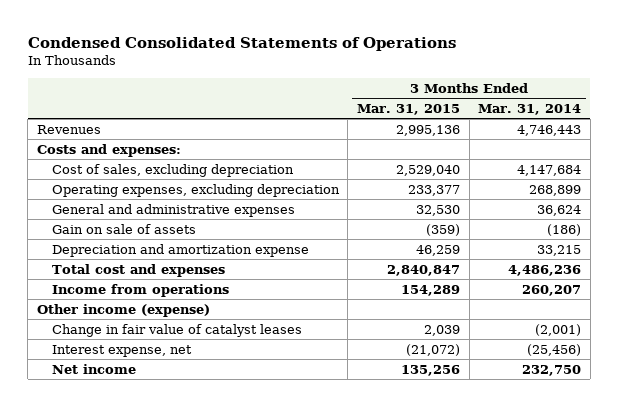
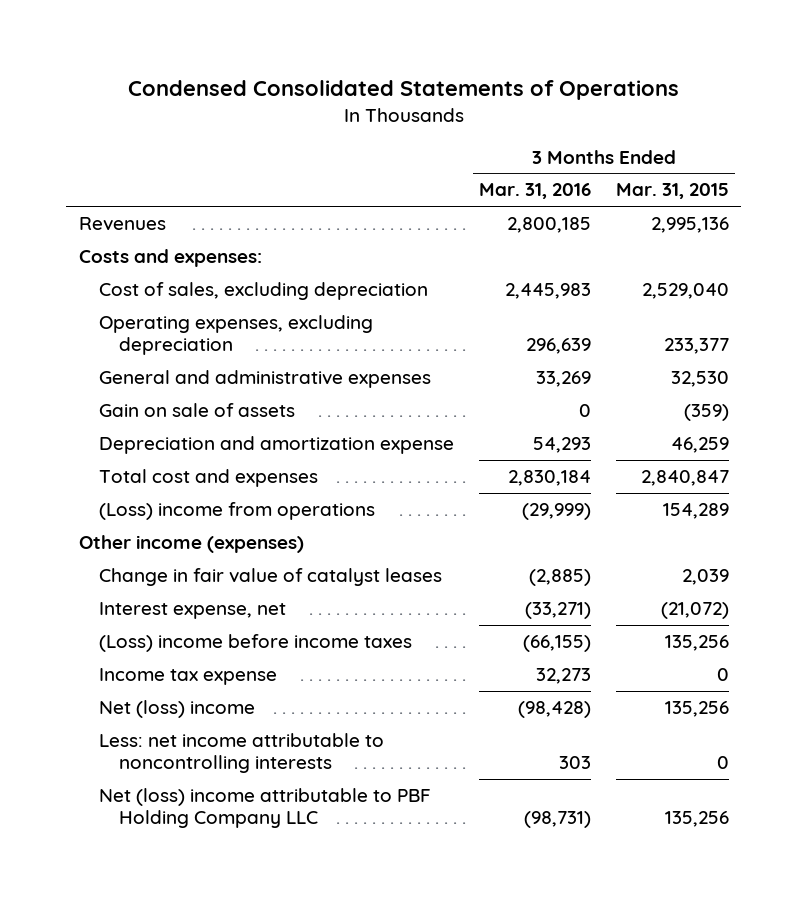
[478,103,582,115] Mar. 31, 2014 -> none
none -> [478,183,591,200] Mar. 31, 2016
[51,283,229,297] Income from operations -> [98,502,375,521] (Loss) income from operations
[36,303,210,317] Other income (expense) -> [78,535,304,554] Other income (expenses)
none -> [98,634,412,653] (Loss) income before income taxes
none -> [98,668,277,686] Income tax expense
[51,363,136,374] Net income -> [98,700,255,719] Net (loss) income
none -> [98,733,384,774] Less: net income attributable to noncontrolling interests
none -> [98,788,431,829] Net (loss) income attributable to PBF Holding Company LLC

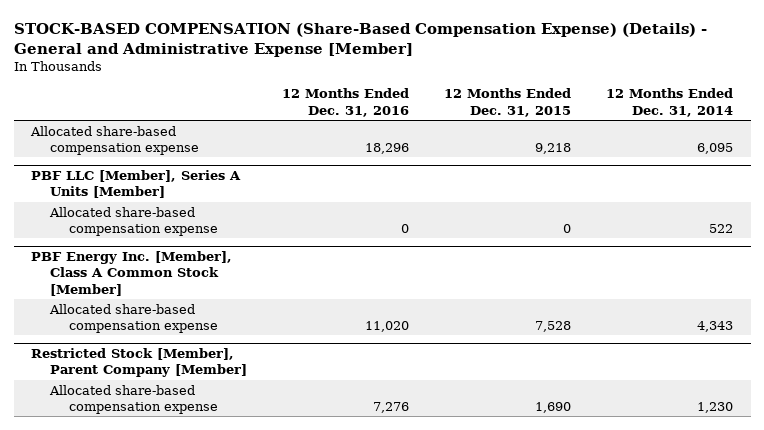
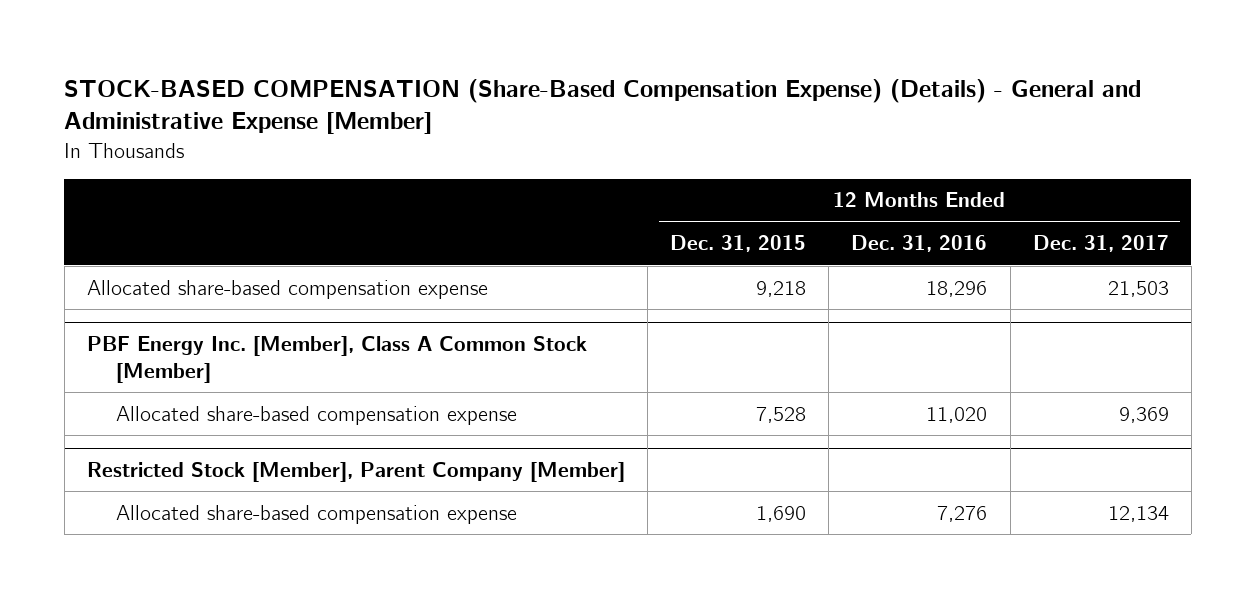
[606,88,734,117] 12 Months Ended Dec. 31, 2014 -> none
none -> [1032,235,1169,253] Dec. 31, 2017
[31,169,242,199] PBF LLC [Member], Series A Units [Member] -> none
[49,206,219,237] Allocated share-based compensation expense -> none

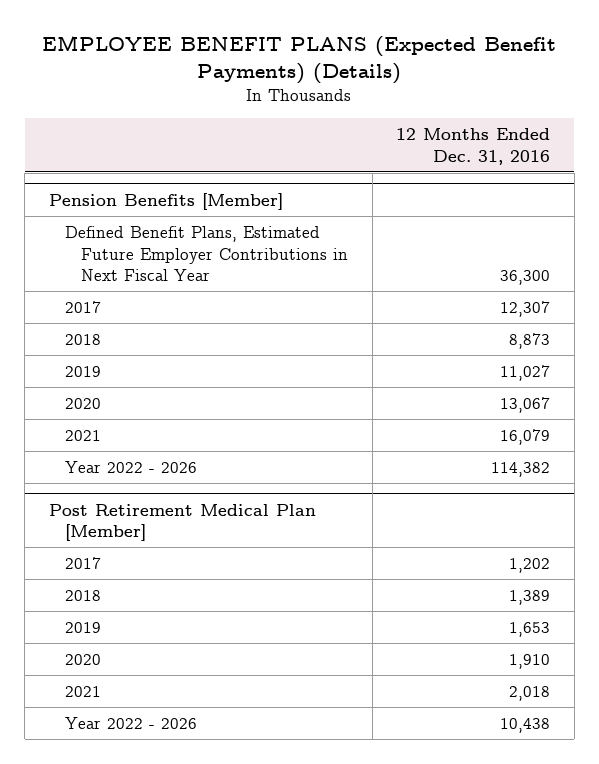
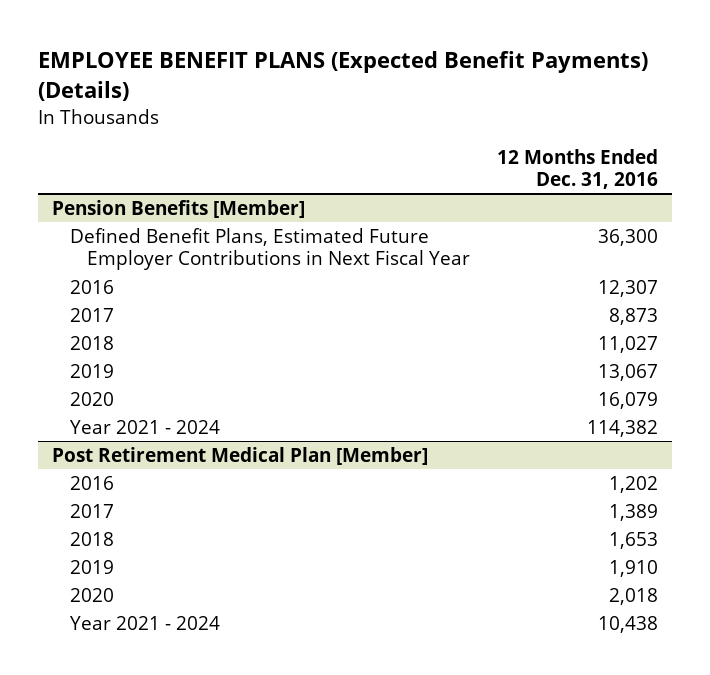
[64,429,101,441] 2021 -> none
none -> [69,279,114,294] 2016
[500,300,551,317] 12,307 -> [609,307,659,325] 8,873
[509,332,551,349] 8,873 -> [598,335,659,353] 11,027
[500,364,551,381] 11,027 -> [598,363,659,381] 13,067
[500,396,551,413] 13,067 -> [598,391,659,409] 16,079
[64,460,197,473] Year 2022 - 2026 -> [69,419,220,434] Year 2021 - 2024
[64,685,101,697] 2021 -> none
none -> [69,475,114,490] 2016
[509,557,551,573] 1,202 -> [609,503,659,521] 1,389
[509,589,551,605] 1,389 -> [609,531,659,549] 1,653
[509,621,551,637] 1,653 -> [609,559,659,577] 1,910
[509,653,551,669] 1,910 -> [609,587,659,605] 2,018
[64,716,197,729] Year 2022 - 2026 -> [69,615,220,630] Year 2021 - 2024

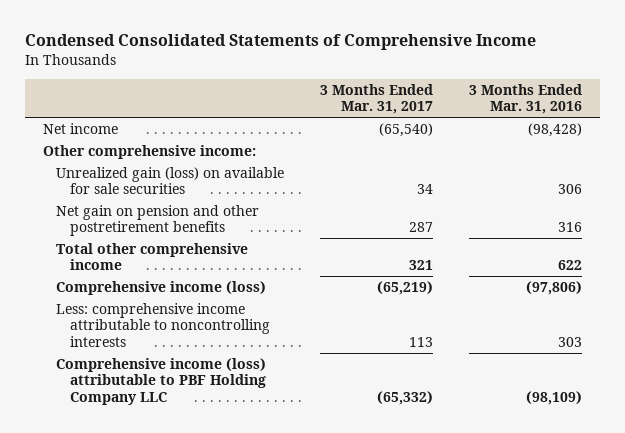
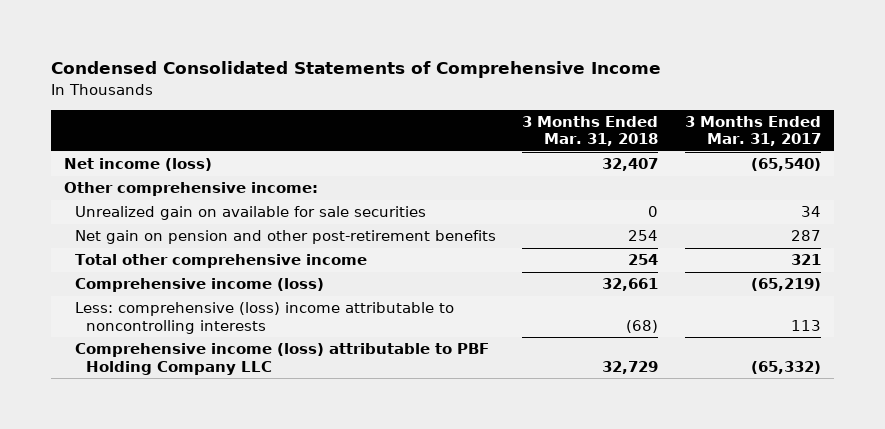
[469,83,583,115] 3 Months Ended Mar. 31, 2016 -> none
none -> [522,115,659,147] 3 Months Ended Mar. 31, 2018
[42,122,118,134] Net income -> [64,158,213,172] Net income (loss)
[56,166,285,195] Unrealized gain (loss) on available for sale securities -> [75,206,427,221] Unrealized gain on available for sale securities
[56,204,260,237] Net gain on pension and other postretirement benefits -> [75,230,497,245] Net gain on pension and other post-retirement benefits
[56,302,270,347] Less: comprehensive income attributable to noncontrolling interests -> [75,302,455,334] Less: comprehensive (loss) income attributable to noncontrolling interests

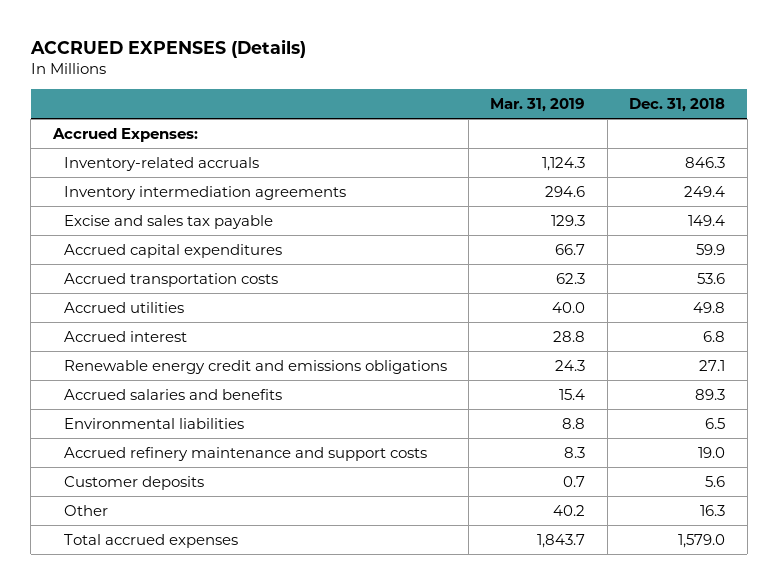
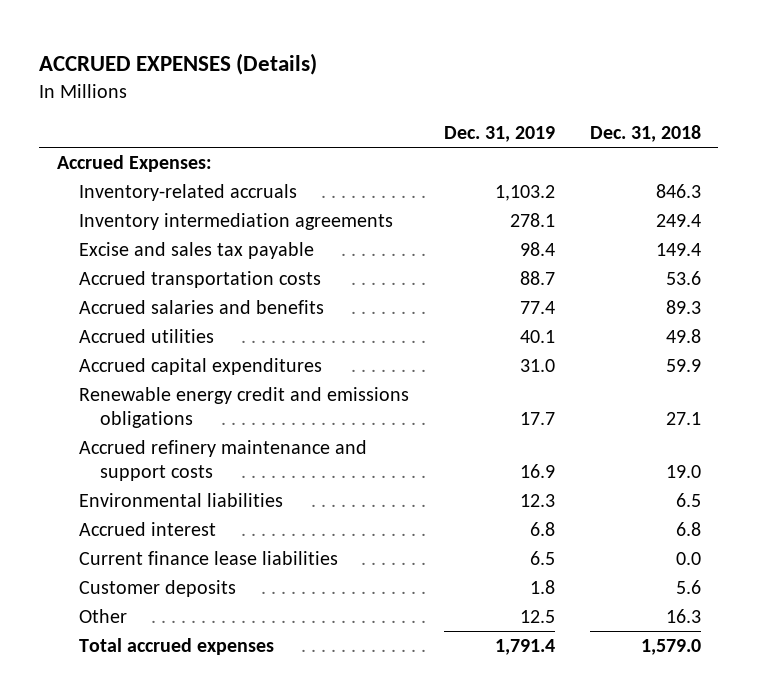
[490,98,586,113] Mar. 31, 2019 -> none
none -> [443,126,555,143] Dec. 31, 2019
[63,388,282,400] Accrued salaries and benefits -> [78,300,324,315] Accrued salaries and benefits
[63,243,282,258] Accrued capital expenditures -> [78,358,322,376] Accrued capital expenditures
[63,417,244,429] Environmental liabilities -> [78,493,283,508] Environmental liabilities
[63,330,187,342] Accrued interest -> [78,522,216,537] Accrued interest
none -> [78,551,338,566] Current finance lease liabilities

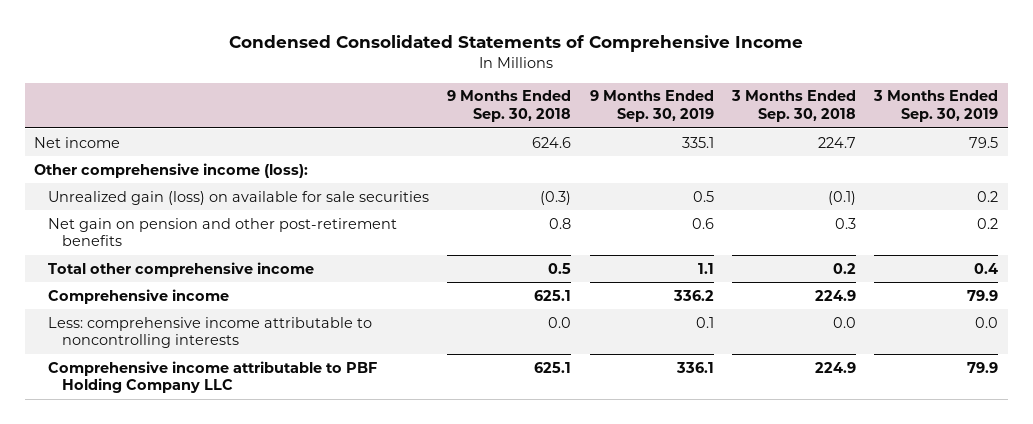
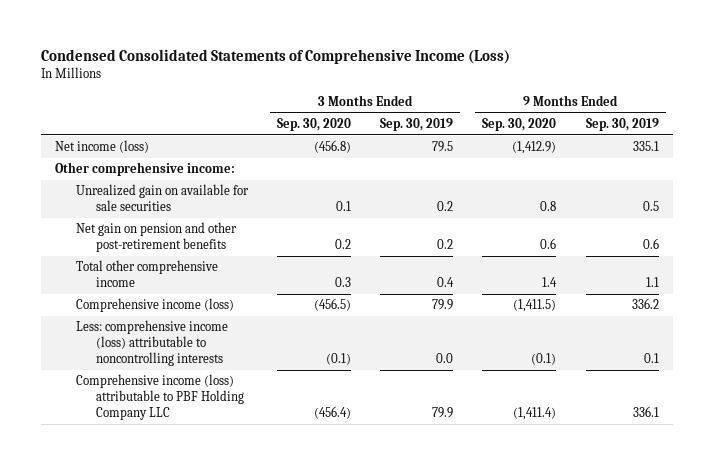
[229,35,804,53] Condensed Consolidated Statements of Comprehensive Income -> [40,48,510,64] Condensed Consolidated Statements of Comprehensive Income (Loss)
[447,90,572,123] 9 Months Ended Sep. 30, 2018 -> none
[731,90,857,123] 3 Months Ended Sep. 30, 2018 -> none
none -> [276,118,351,132] Sep. 30, 2020
none -> [482,118,557,132] Sep. 30, 2020
[34,136,121,148] Net income -> [55,140,150,154] Net income (loss)
[34,162,309,178] Other comprehensive income (loss): -> [55,162,236,177] Other comprehensive income:
[47,190,429,205] Unrealized gain (loss) on available for sale securities -> [75,184,249,212] Unrealized gain on available for sale securities
[47,288,229,304] Comprehensive income -> [75,298,234,313] Comprehensive income (loss)
[47,316,372,349] Less: comprehensive income attributable to noncontrolling interests -> [75,320,228,367] Less: comprehensive income (loss) attributable to noncontrolling interests
[47,360,377,394] Comprehensive income attributable to PBF Holding Company LLC -> [75,374,244,421] Comprehensive income (loss) attributable to PBF Holding Company LLC

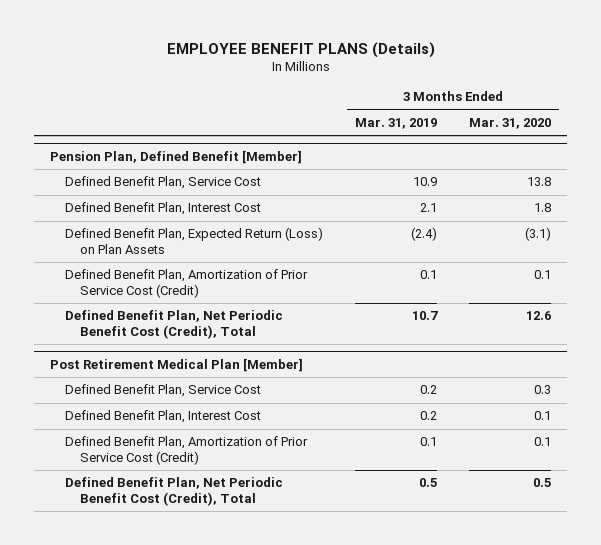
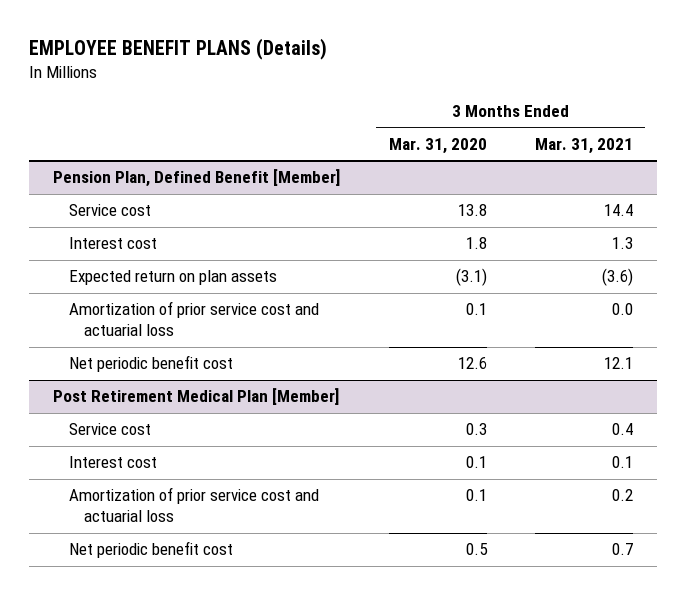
[355,117,438,129] Mar. 31, 2019 -> none
none -> [534,137,633,154] Mar. 31, 2021
[65,176,262,190] Defined Benefit Plan, Service Cost -> [68,204,151,217] Service cost
[65,202,262,216] Defined Benefit Plan, Interest Cost -> [68,237,157,250] Interest cost
[65,227,324,255] Defined Benefit Plan, Expected Return (Loss) on Plan Assets -> [68,270,277,286] Expected return on plan assets
[65,269,309,299] Defined Benefit Plan, Amortization of Prior Service Cost (Credit) -> [68,301,319,337] Amortization of prior service cost and actuarial loss
[65,310,284,340] Defined Benefit Plan, Net Periodic Benefit Cost (Credit), Total -> [68,355,233,373] Net periodic benefit cost
[65,384,262,398] Defined Benefit Plan, Service Cost -> [68,423,151,436] Service cost
[65,410,262,424] Defined Benefit Plan, Interest Cost -> [68,456,157,469] Interest cost
[65,436,309,466] Defined Benefit Plan, Amortization of Prior Service Cost (Credit) -> [68,487,319,523] Amortization of prior service cost and actuarial loss
[65,477,284,507] Defined Benefit Plan, Net Periodic Benefit Cost (Credit), Total -> [68,541,233,559] Net periodic benefit cost

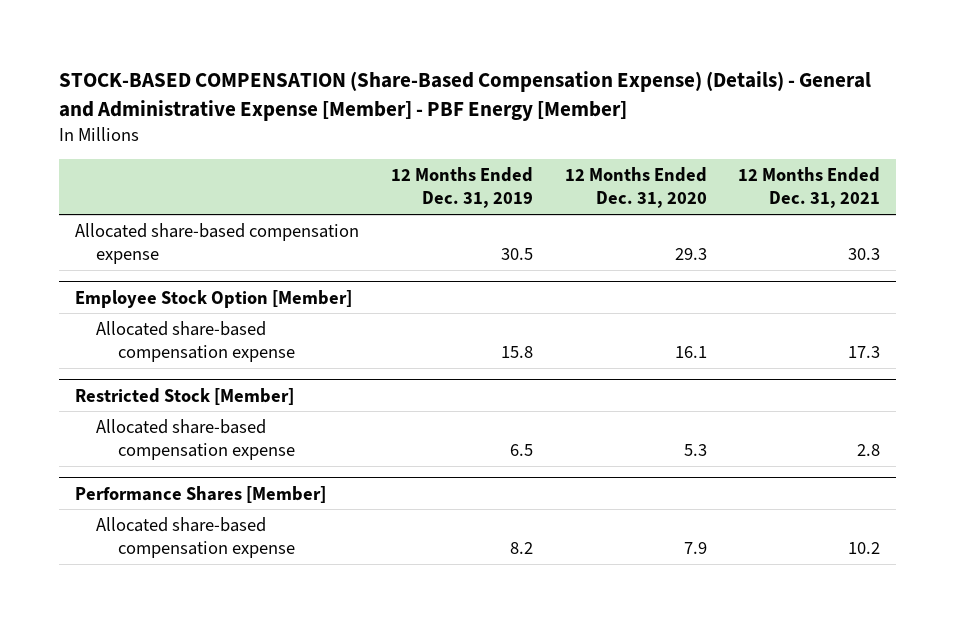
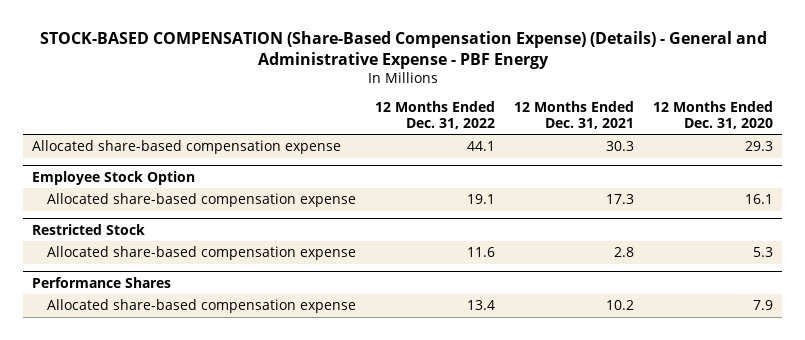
[58,71,871,121] STOCK-BASED COMPENSATION (Share-Based Compensation Expense) (Details) - General and Administrative Expense [Member] - PBF Energy [Member] -> [39,30,767,69] STOCK-BASED COMPENSATION (Share-Based Compensation Expense) (Details) - General and Administrative Expense - PBF Energy
[390,167,533,209] 12 Months Ended Dec. 31, 2019 -> none
none -> [374,101,495,129] 12 Months Ended Dec. 31, 2022
[74,289,352,308] Employee Stock Option [Member] -> [32,170,196,185] Employee Stock Option
[74,387,294,405] Restricted Stock [Member] -> [32,223,146,235] Restricted Stock
[74,485,326,503] Performance Shares [Member] -> [32,276,172,288] Performance Shares

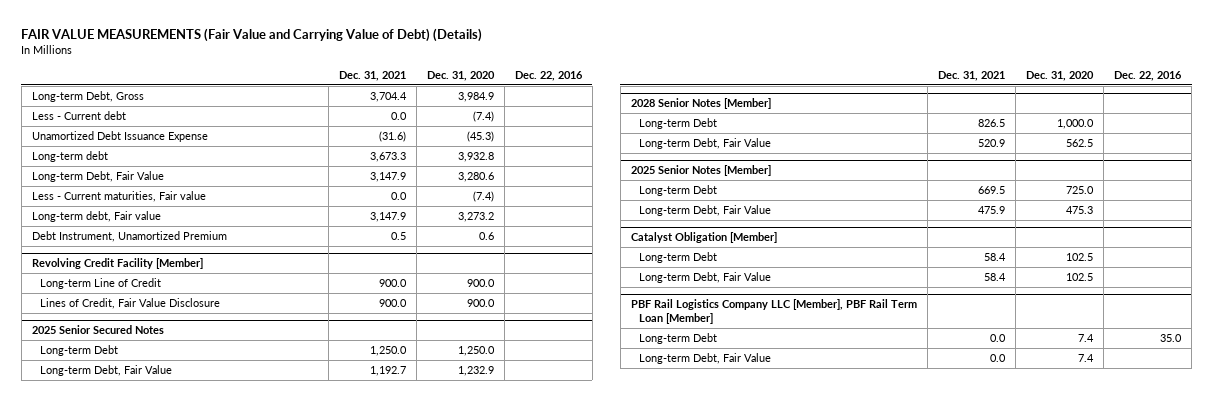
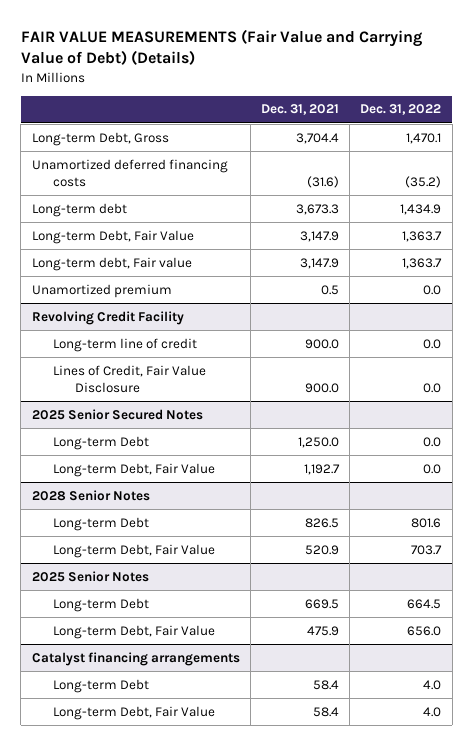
[426,70,495,81] Dec. 31, 2020 -> none
[514,70,583,81] Dec. 22, 2016 -> none
none -> [360,104,442,116] Dec. 31, 2022
[31,111,126,121] Less - Current debt -> none
[31,131,208,143] Unamortized Debt Issuance Expense -> [31,158,228,187] Unamortized deferred financing costs
[31,191,206,203] Less - Current maturities, Fair value -> none
[31,231,227,243] Debt Instrument, Unamortized Premium -> [31,283,172,298] Unamortized premium
[31,258,203,270] Revolving Credit Facility [Member] -> [31,310,184,325] Revolving Credit Facility
[40,278,162,290] Long-term Line of Credit -> [53,337,198,352] Long-term line of credit
[630,98,771,110] 2028 Senior Notes [Member] -> [31,489,150,501] 2028 Senior Notes
[630,165,771,177] 2025 Senior Notes [Member] -> [31,570,149,582] 2025 Senior Notes
[630,232,777,244] Catalyst Obligation [Member] -> [31,651,240,666] Catalyst financing arrangements
[630,299,917,325] PBF Rail Logistics Company LLC [Member], PBF Rail Term Loan [Member] -> none
[639,333,718,345] Long-term Debt -> none
[639,353,772,365] Long-term Debt, Fair Value -> none

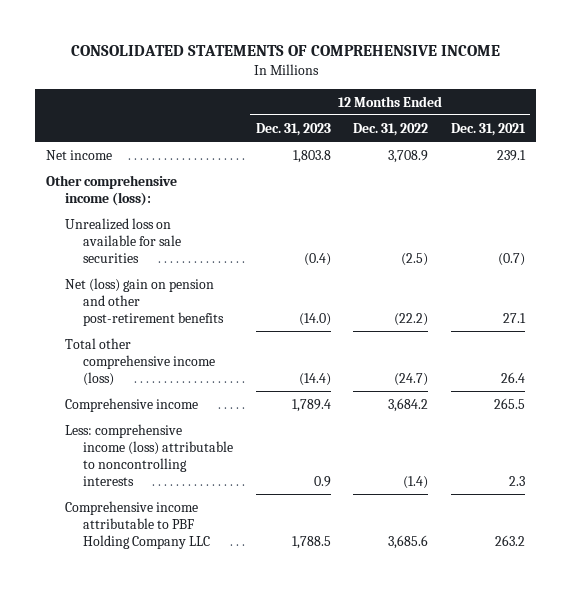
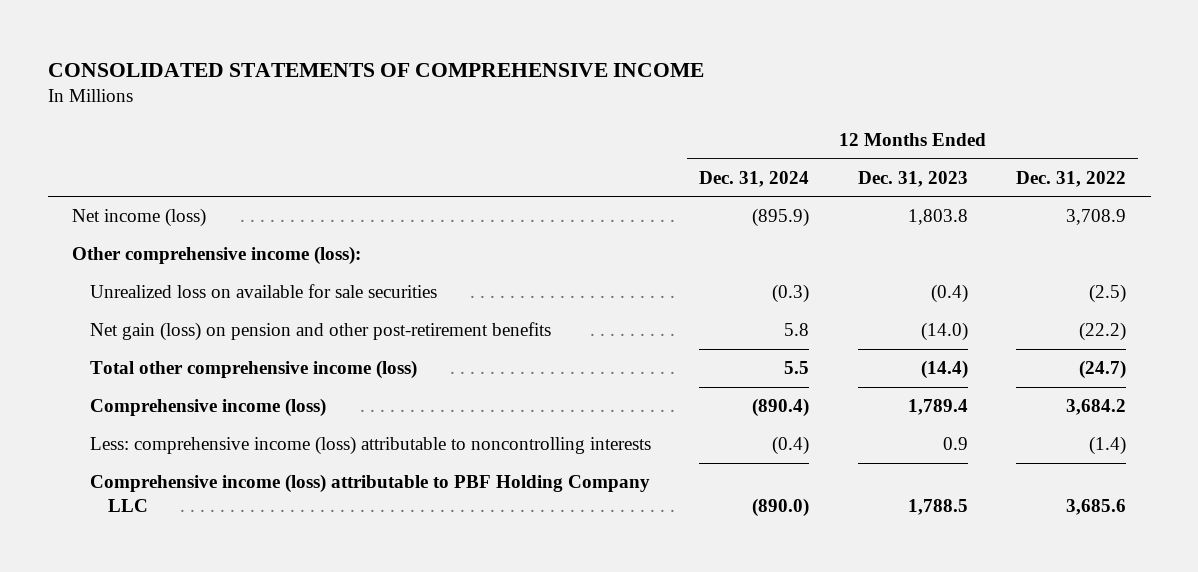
[450,122,526,136] Dec. 31, 2021 -> none
none -> [699,170,810,187] Dec. 31, 2024
[46,149,113,160] Net income -> [71,207,206,227] Net income (loss)
[64,277,225,326] Net (loss) gain on pension and other post-retirement benefits -> [89,321,551,341] Net gain (loss) on pension and other post-retirement benefits
[64,397,198,412] Comprehensive income -> [89,397,326,417] Comprehensive income (loss)
[64,500,211,549] Comprehensive income attributable to PBF Holding Company LLC -> [89,473,650,512] Comprehensive income (loss) attributable to PBF Holding Company LLC

